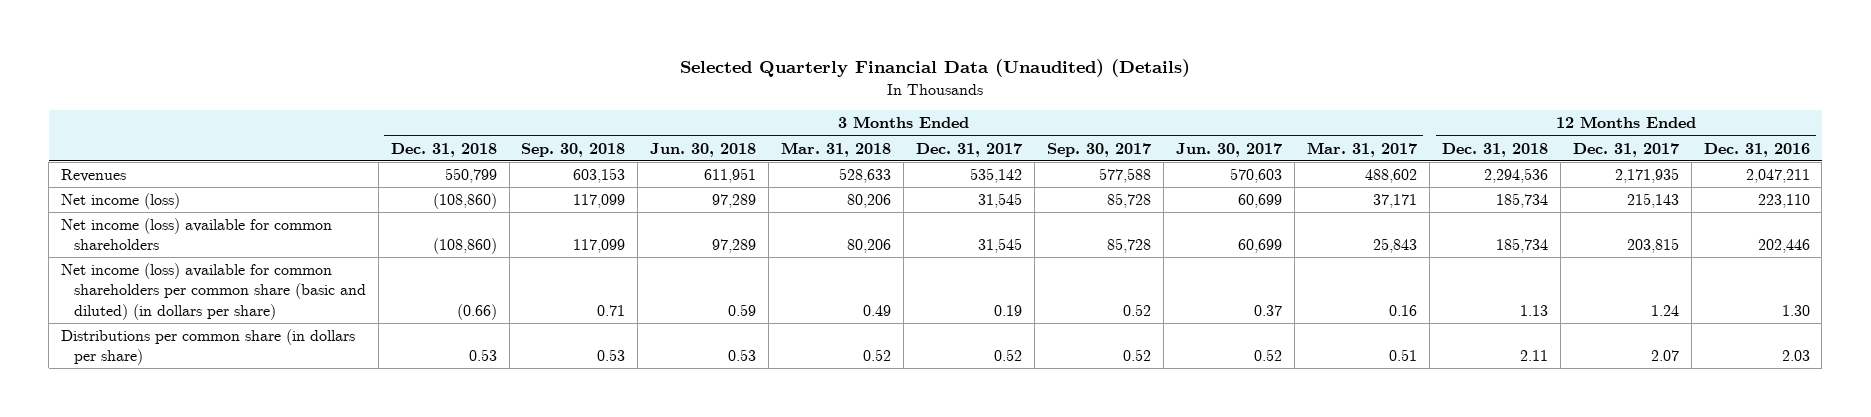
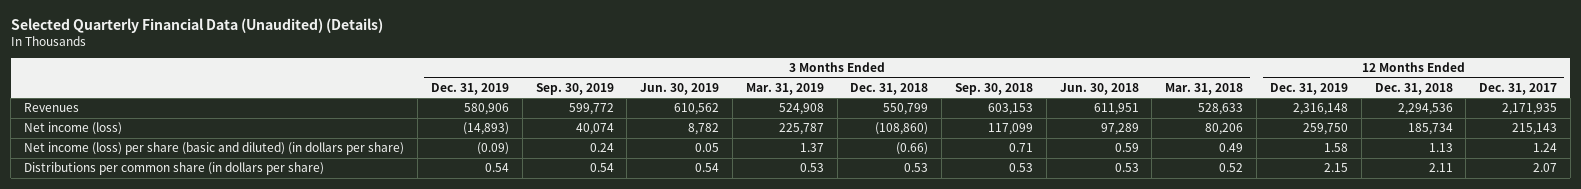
[916,142,1023,157] Dec. 31, 2017 -> none
[1047,142,1152,157] Sep. 30, 2017 -> none
[1175,142,1282,157] Jun. 30, 2017 -> none
[1306,141,1417,157] Mar. 31, 2017 -> none
[1703,142,1810,157] Dec. 31, 2016 -> none
none -> [430,82,509,95] Dec. 31, 2019
none -> [535,82,614,95] Sep. 30, 2019
none -> [640,82,720,95] Jun. 30, 2019
none -> [745,82,824,95] Mar. 31, 2019
none -> [1269,82,1348,95] Dec. 31, 2019
[61,218,333,251] Net income (loss) available for common shareholders -> none
[61,263,366,320] Net income (loss) available for common shareholders per common share (basic and diluted) (in dollars per share) -> [24,142,405,156] Net income (loss) per share (basic and diluted) (in dollars per share)

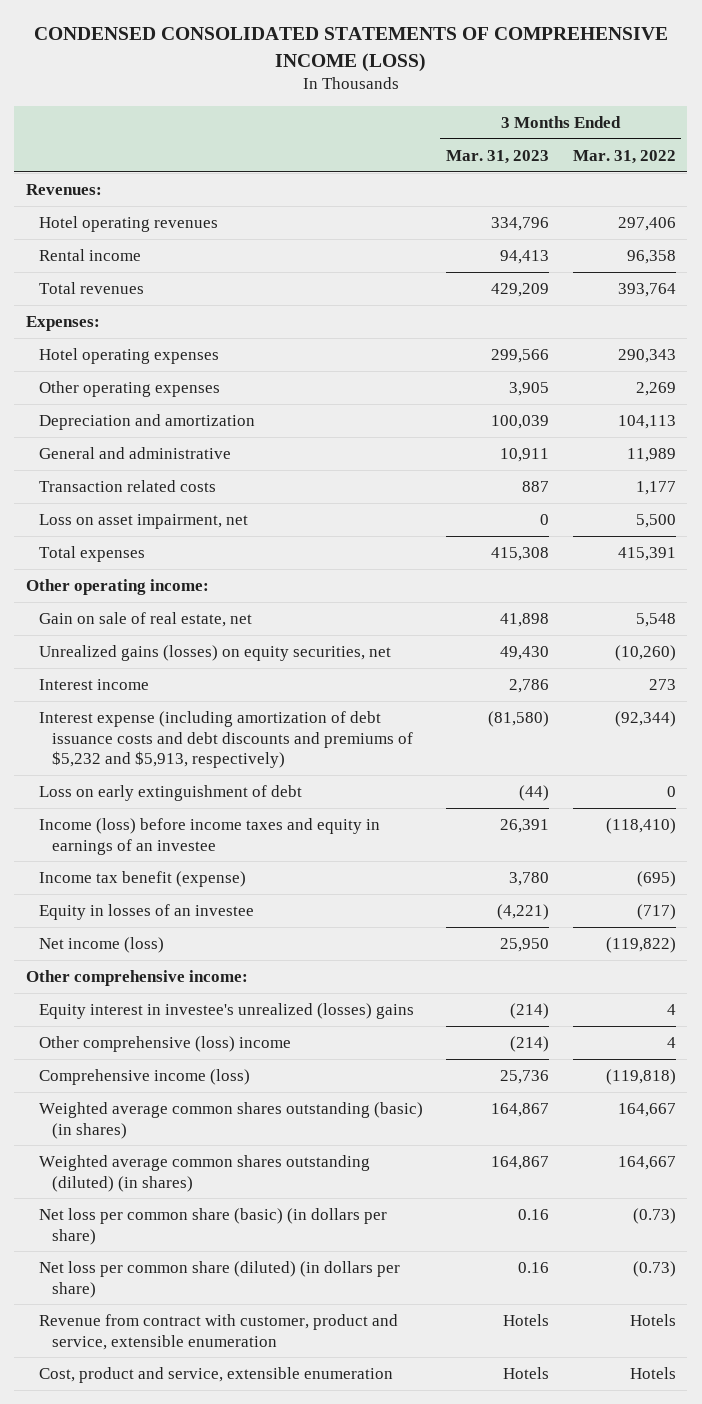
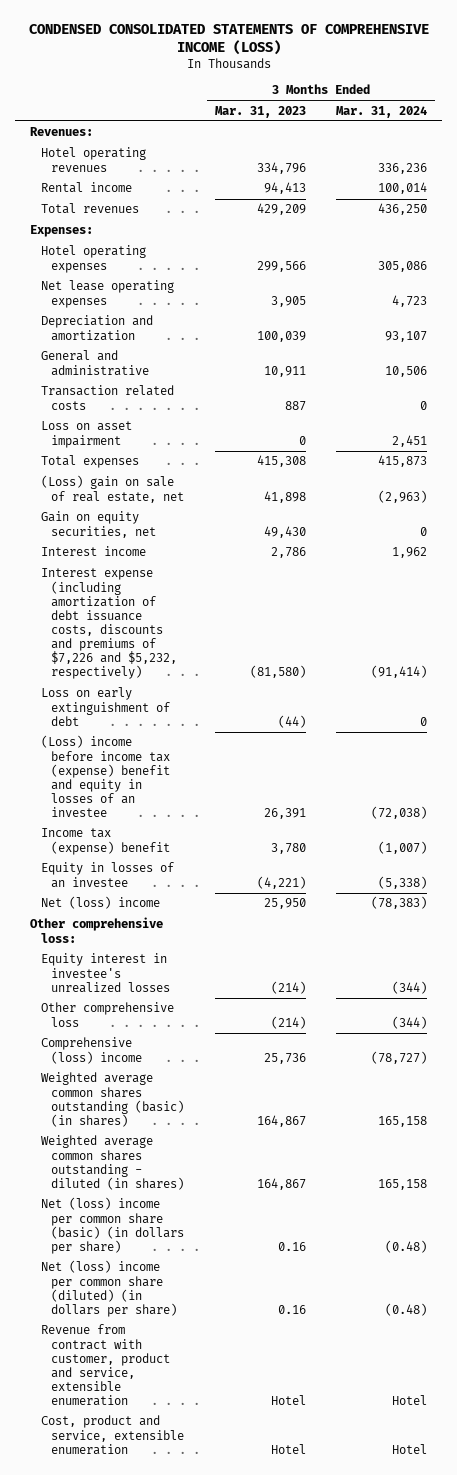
[572,149,676,164] Mar. 31, 2022 -> none
none -> [335,105,427,118] Mar. 31, 2024
[38,380,220,397] Other operating expenses -> [40,280,174,308] Net lease operating expenses
[38,513,248,529] Loss on asset impairment, net -> [40,421,132,448] Loss on asset impairment
[26,578,210,595] Other operating income: -> none
[38,611,252,627] Gain on sale of real estate, net -> [40,475,185,503] (Loss) gain on sale of real estate, net
[38,644,391,661] Unrealized gains (losses) on equity securities, net -> [40,511,157,538] Gain on equity securities, net
[38,710,413,769] Interest expense (including amortization of debt issuance costs and debt discounts and premiums of $5,232 and $5,913, respectively) -> [40,568,178,680] Interest expense (including amortization of debt issuance costs, discounts and premiums of $7,226 and $5,232, respectively)
[38,817,380,855] Income (loss) before income taxes and equity in earnings of an investee -> [40,735,171,818] (Loss) income before income tax (expense) benefit and equity in losses of an investee
[38,870,246,887] Income tax benefit (expense) -> [40,828,171,855] Income tax (expense) benefit
[38,936,164,953] Net income (loss) -> [40,896,160,910] Net (loss) income
[26,969,249,986] Other comprehensive income: -> [30,917,164,943] Other comprehensive loss:
[38,1002,414,1019] Equity interest in investee's unrealized (losses) gains -> [40,953,171,993] Equity interest in investee's unrealized losses
[38,1035,291,1052] Other comprehensive (loss) income -> [40,1002,174,1027] Other comprehensive loss
[38,1068,250,1085] Comprehensive income (loss) -> [40,1037,143,1064] Comprehensive (loss) income
[38,1154,370,1192] Weighted average common shares outstanding (diluted) (in shares) -> [40,1135,185,1190] Weighted average common shares outstanding - diluted (in shares)
[38,1207,387,1245] Net loss per common share (basic) (in dollars per share) -> [40,1197,185,1254] Net (loss) income per common share (basic) (in dollars per share)
[38,1260,400,1298] Net loss per common share (diluted) (in dollars per share) -> [40,1260,178,1317] Net (loss) income per common share (diluted) (in dollars per share)
[503,1313,550,1326] Hotels -> [270,1395,306,1406] Hotel
[503,1366,550,1379] Hotels -> [270,1443,306,1454] Hotel

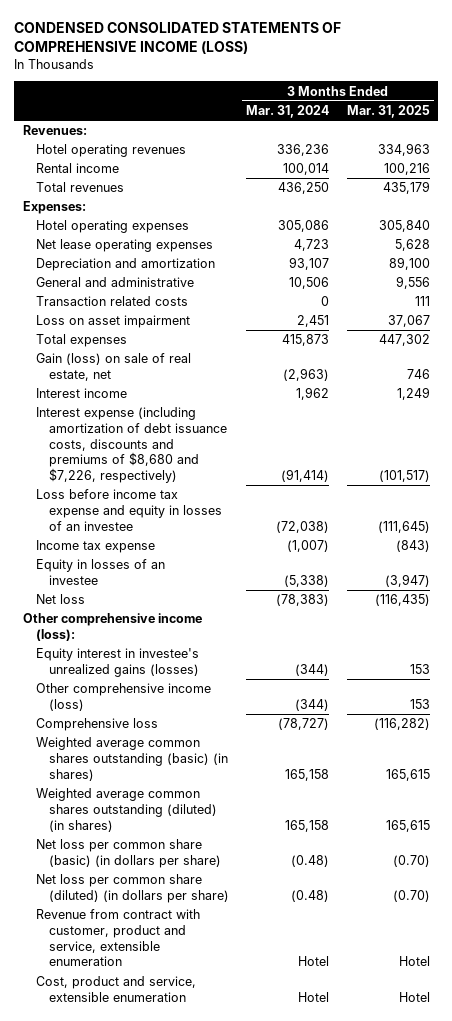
[214,105,306,118] Mar. 31, 2023 -> none
none -> [346,105,430,119] Mar. 31, 2025
[40,511,157,538] Gain on equity securities, net -> none
[40,475,185,503] (Loss) gain on sale of real estate, net -> [35,353,191,381] Gain (loss) on sale of real estate, net
[40,687,171,726] Loss on early extinguishment of debt -> none
[40,568,178,680] Interest expense (including amortization of debt issuance costs, discounts and premiums of $7,226 and $5,232, respectively) -> [35,407,228,484] Interest expense (including amortization of debt issuance costs, discounts and premiums of $8,680 and $7,226, respectively)
[40,735,171,818] (Loss) income before income tax (expense) benefit and equity in losses of an investee -> [35,489,223,531] Loss before income tax expense and equity in losses of an investee
[40,828,171,855] Income tax (expense) benefit -> [35,540,155,554] Income tax expense
[40,896,160,910] Net (loss) income -> [35,594,85,605] Net loss
[30,917,164,943] Other comprehensive loss: -> [22,613,202,641] Other comprehensive income (loss):
[40,953,171,993] Equity interest in investee's unrealized losses -> [35,648,200,677] Equity interest in investee's unrealized gains (losses)
[40,1002,174,1027] Other comprehensive loss -> [35,683,211,711] Other comprehensive income (loss)
[40,1037,143,1064] Comprehensive (loss) income -> [35,718,158,732] Comprehensive loss
[40,1135,185,1190] Weighted average common shares outstanding - diluted (in shares) -> [35,788,218,832] Weighted average common shares outstanding (diluted) (in shares)
[40,1197,185,1254] Net (loss) income per common share (basic) (in dollars per share) -> [35,839,222,868] Net loss per common share (basic) (in dollars per share)
[40,1260,178,1317] Net (loss) income per common share (diluted) (in dollars per share) -> [35,874,230,903] Net loss per common share (diluted) (in dollars per share)

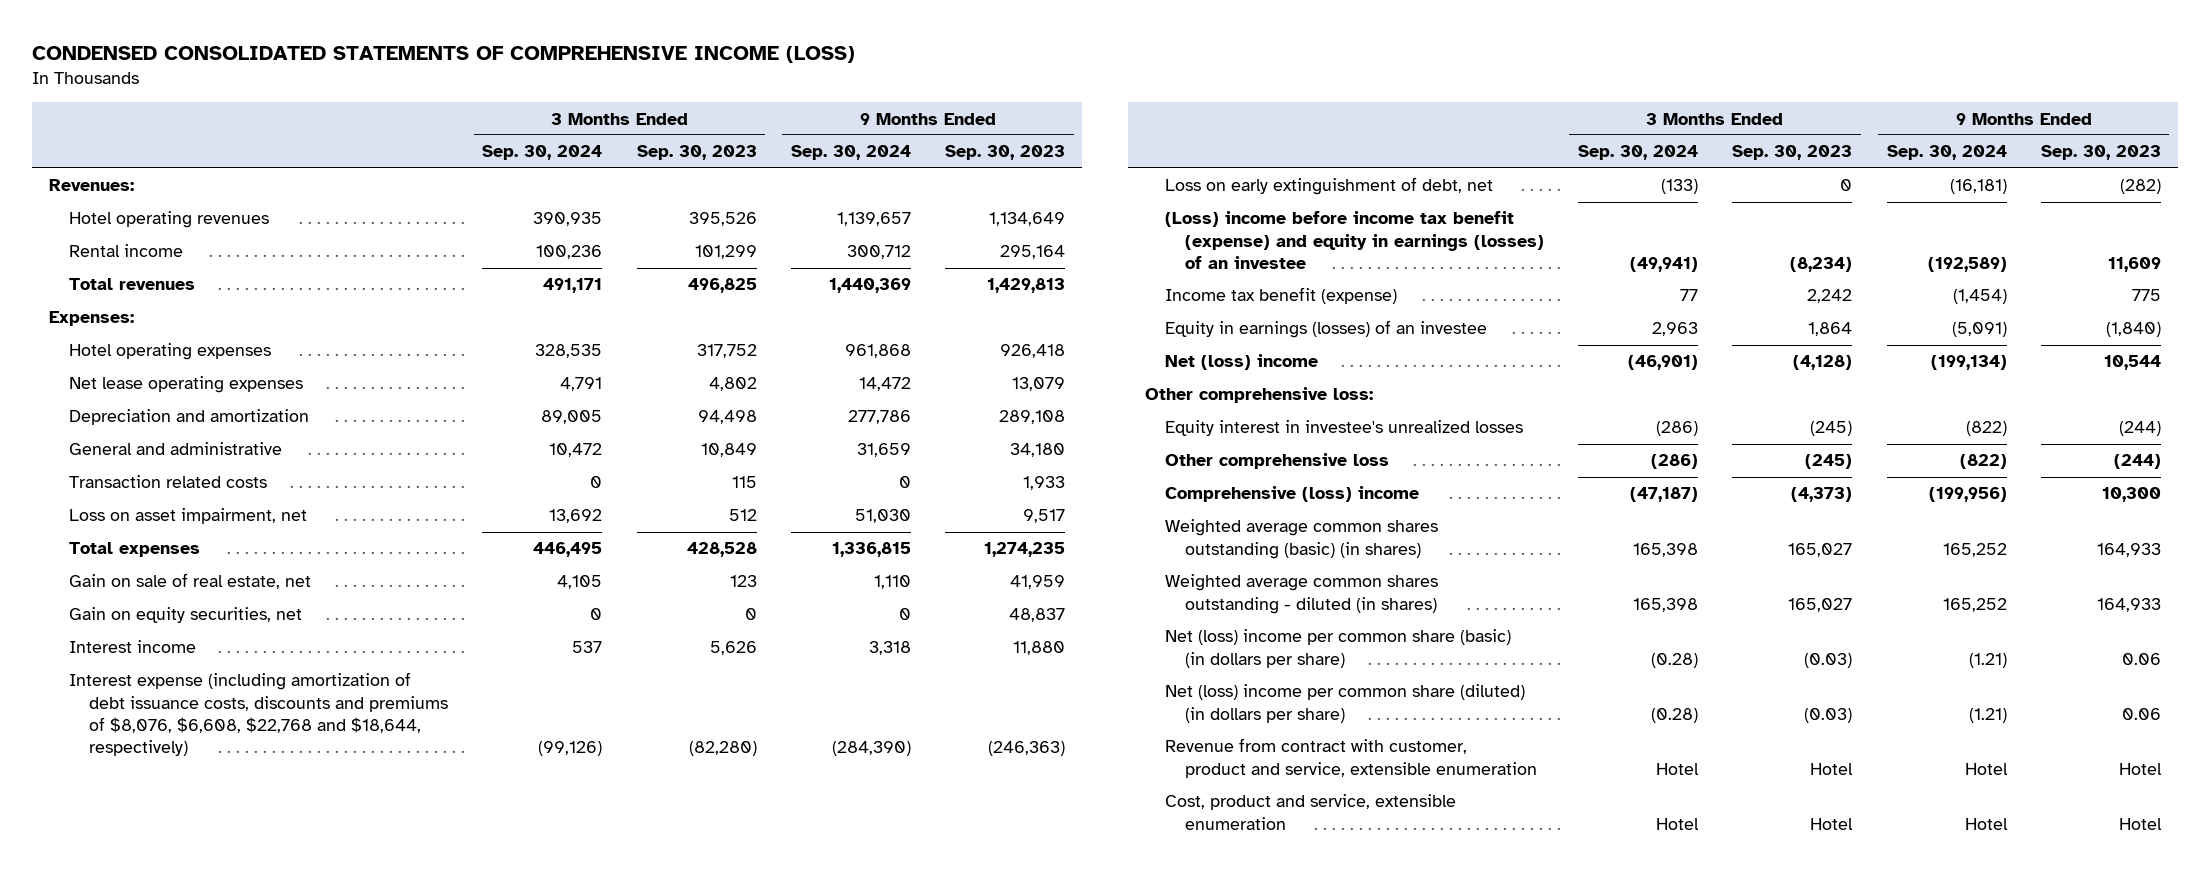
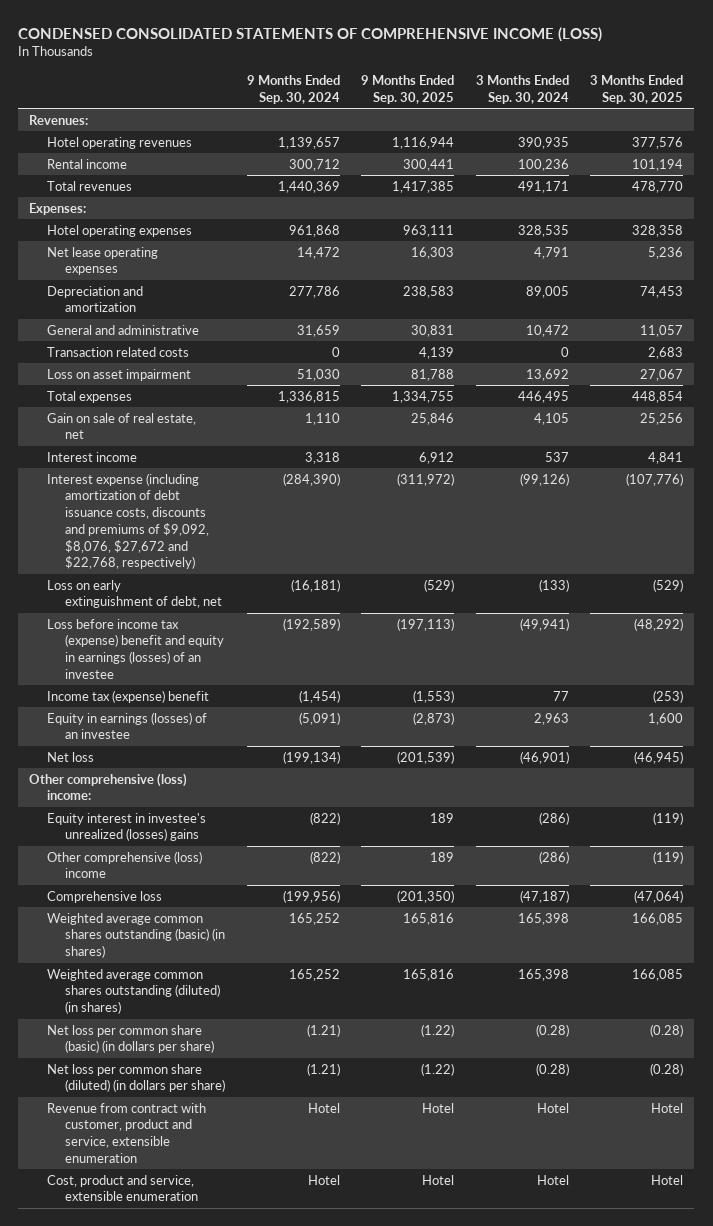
[636,145,757,161] Sep. 30, 2023 -> none
[945,145,1066,161] Sep. 30, 2023 -> none
none -> [361,75,455,105] 9 Months Ended Sep. 30, 2025
none -> [590,75,684,105] 3 Months Ended Sep. 30, 2025
[69,508,308,525] Loss on asset impairment, net -> [47,368,192,381] Loss on asset impairment
[69,607,303,624] Gain on equity securities, net -> none
[69,672,449,756] Interest expense (including amortization of debt issuance costs, discounts and premiums of $8,076, $6,608, $22,768 and $18,644, respectively) -> [47,472,210,570] Interest expense (including amortization of debt issuance costs, discounts and premiums of $9,092, $8,076, $27,672 and $22,768, respectively)
[1164,211,1544,269] (Loss) income before income tax benefit (expense) and equity in earnings (losses) of an investee -> [47,618,225,679] Loss before income tax (expense) benefit and equity in earnings (losses) of an investee
[1164,287,1397,305] Income tax benefit (expense) -> [47,689,210,703] Income tax (expense) benefit
[1164,354,1318,371] Net (loss) income -> [47,751,95,762] Net loss
[1144,387,1373,404] Other comprehensive loss: -> [29,772,188,801] Other comprehensive (loss) income:
[1164,420,1523,437] Equity interest in investee's unrealized losses -> [47,812,207,842] Equity interest in investee's unrealized (losses) gains
[1164,453,1389,470] Other comprehensive loss -> [47,850,203,879] Other comprehensive (loss) income
[1164,486,1419,503] Comprehensive (loss) income -> [47,890,163,903] Comprehensive loss
[1164,574,1438,614] Weighted average common shares outstanding - diluted (in shares) -> [47,968,221,1015] Weighted average common shares outstanding (diluted) (in shares)
[1164,629,1511,668] Net (loss) income per common share (basic) (in dollars per share) -> [47,1024,215,1054] Net loss per common share (basic) (in dollars per share)
[1164,684,1525,723] Net (loss) income per common share (diluted) (in dollars per share) -> [47,1063,226,1093] Net loss per common share (diluted) (in dollars per share)

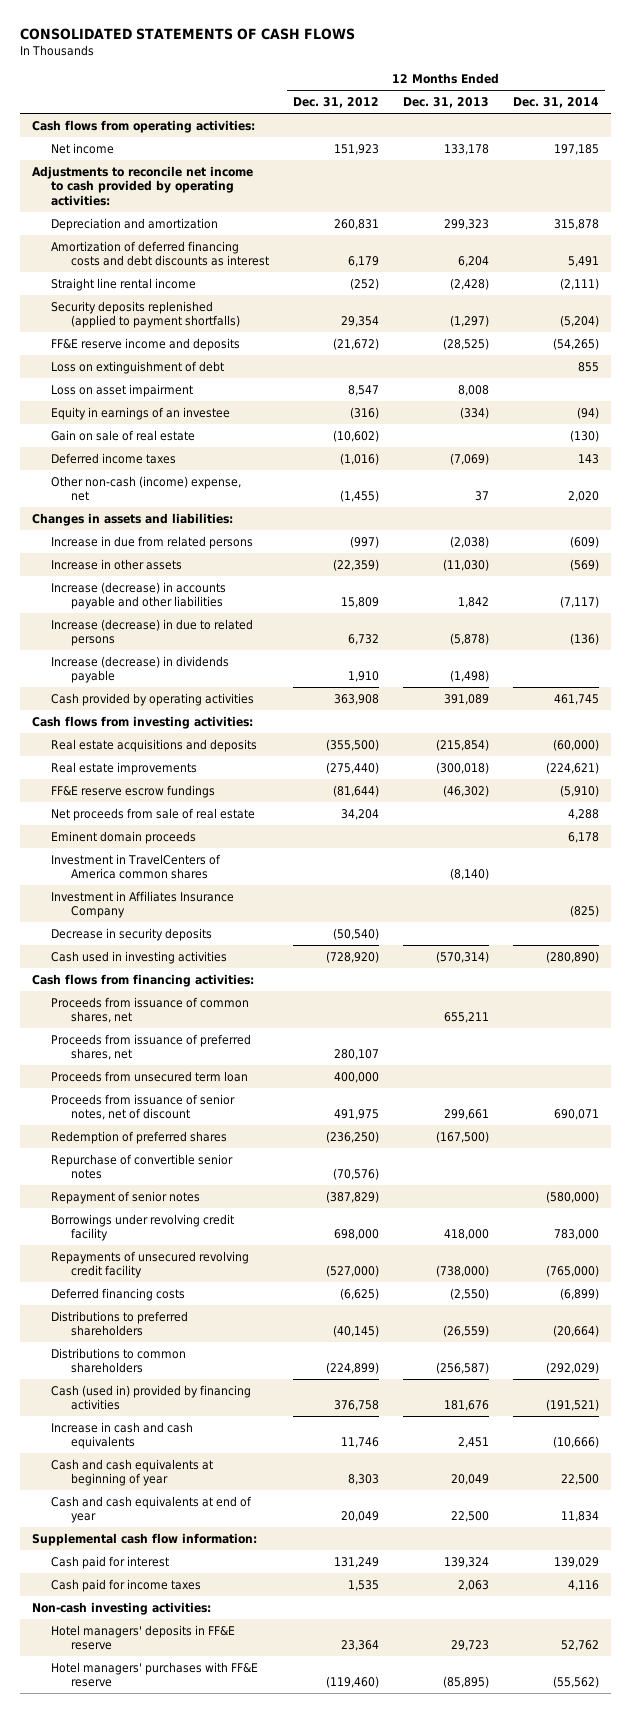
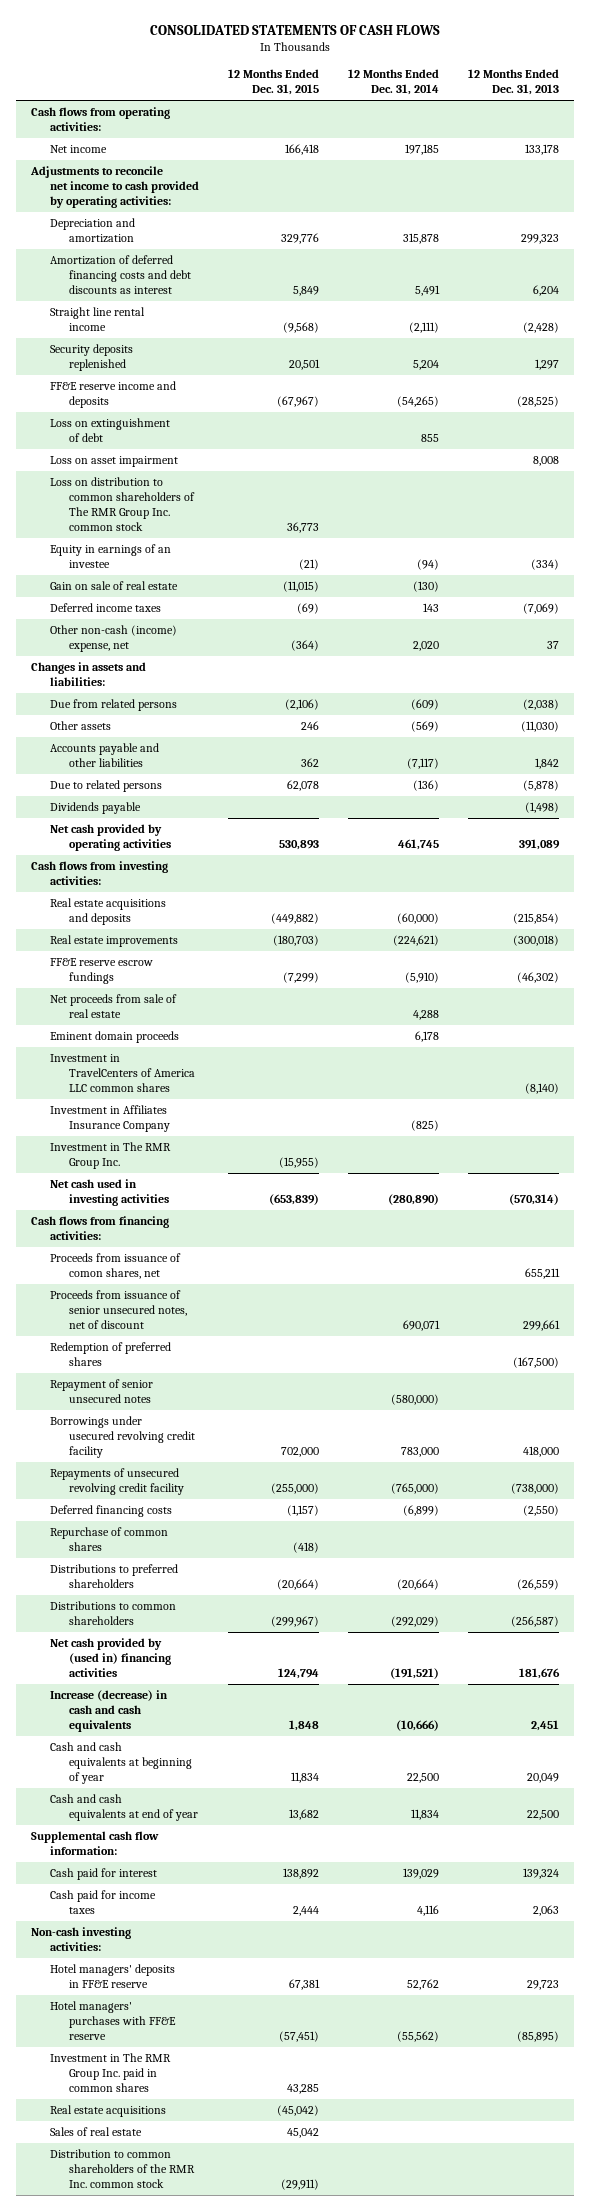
[292,97,379,109] Dec. 31, 2012 -> none
none -> [228,69,320,96] 12 Months Ended Dec. 31, 2015
[51,300,240,329] Security deposits replenished (applied to payment shortfalls) -> [49,344,133,372] Security deposits replenished
[449,315,489,328] (1,297) -> [535,359,560,371] 1,297
[560,315,600,328] (5,204) -> [413,360,440,371] 5,204
none -> [49,477,195,532] Loss on distribution to common shareholders of The RMR Group Inc. common stock
[51,535,254,549] Increase in due from related persons -> [49,699,177,712] Due from related persons
[51,558,183,570] Increase in other assets -> [49,721,111,731] Other assets
[51,581,227,610] Increase (decrease) in accounts payable and other liabilities -> [49,743,159,768] Accounts payable and other liabilities
[51,618,254,647] Increase (decrease) in due to related persons -> [49,780,162,793] Due to related persons
[51,655,230,684] Increase (decrease) in dividends payable -> [49,802,141,815] Dividends payable
[51,692,255,706] Cash provided by operating activities -> [49,824,171,852] Net cash provided by operating activities
[51,853,222,880] Investment in TravelCenters of America common shares -> [49,1054,195,1093] Investment in TravelCenters of America LLC common shares
[51,927,213,941] Decrease in security deposits -> none
none -> [49,1142,171,1170] Investment in The RMR Group Inc.
[51,950,228,964] Cash used in investing activities -> [49,1179,169,1207] Net cash used in investing activities
[51,1033,252,1061] Proceeds from issuance of preferred shares, net -> none
[51,1070,249,1082] Proceeds from unsecured term loan -> none
[51,996,250,1024] Proceeds from issuance of common shares, net -> [49,1253,181,1280] Proceeds from issuance of comon shares, net
[51,1093,236,1121] Proceeds from issuance of senior notes, net of discount -> [49,1290,187,1330] Proceeds from issuance of senior unsecured notes, net of discount
[51,1153,234,1180] Repurchase of convertible senior notes -> none
[51,1190,201,1204] Repayment of senior notes -> [49,1379,153,1404] Repayment of senior unsecured notes
[51,1213,235,1242] Borrowings under revolving credit facility -> [49,1416,195,1459] Borrowings under usecured revolving credit facility
none -> [49,1527,168,1552] Repurchase of common shares
[51,1384,252,1411] Cash (used in) provided by financing activities -> [49,1638,171,1678] Net cash provided by (used in) financing activities
[51,1421,194,1450] Increase in cash and cash equivalents -> [49,1690,168,1733] Increase (decrease) in cash and cash equivalents
none -> [49,2053,171,2093] Investment in The RMR Group Inc. paid in common shares
none -> [49,2105,166,2118] Real estate acquisitions
none -> [49,2127,142,2137] Sales of real estate
none -> [49,2149,195,2189] Distribution to common shareholders of the RMR Inc. common stock

